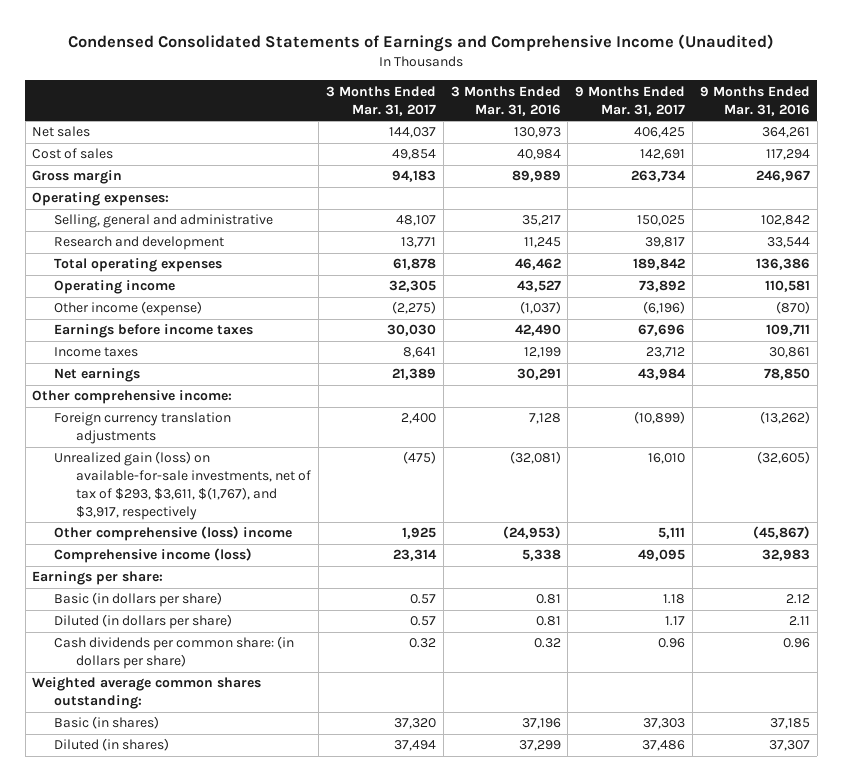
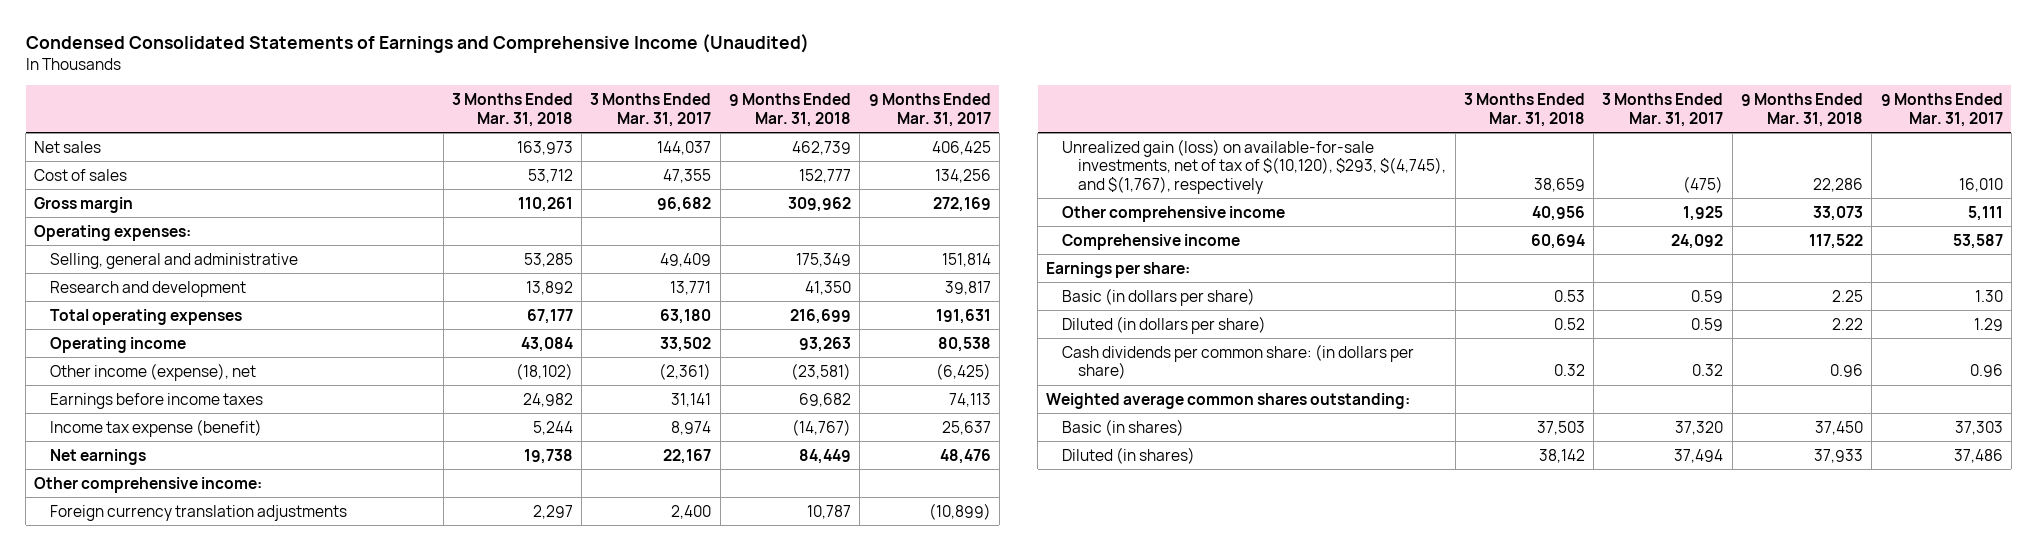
[450,85,561,116] 3 Months Ended Mar. 31, 2016 -> none
[699,85,810,116] 9 Months Ended Mar. 31, 2016 -> none
none -> [451,92,573,127] 3 Months Ended Mar. 31, 2018
none -> [728,92,851,127] 9 Months Ended Mar. 31, 2018
[391,149,436,161] 49,854 -> [663,168,712,183] 47,355
[640,149,686,161] 142,691 -> [934,168,991,183] 134,256
[391,170,436,183] 94,183 -> [657,196,712,212] 96,682
[631,170,687,183] 263,734 -> [932,196,991,212] 272,169
[395,215,436,227] 48,107 -> [660,252,712,267] 49,409
[637,215,686,227] 150,025 -> [941,252,991,267] 151,814
[392,258,436,271] 61,878 -> [660,308,712,324] 63,180
[633,258,686,271] 189,842 -> [935,308,991,324] 191,631
[388,280,436,293] 32,305 -> [660,336,712,352] 33,502
[639,280,686,293] 73,892 -> [937,336,991,352] 80,538
[54,301,203,317] Other income (expense) -> [50,362,257,381] Other income (expense), net
[391,301,436,315] (2,275) -> [659,362,712,380] (2,361)
[643,301,686,315] (6,196) -> [935,362,991,380] (6,425)
[386,324,436,337] 30,030 -> [671,392,712,407] 31,141
[638,324,686,337] 67,696 -> [948,392,991,407] 74,113
[54,347,139,358] Income taxes -> [50,418,263,437] Income tax expense (benefit)
[402,347,436,359] 8,641 -> [671,420,712,435] 8,974
[646,347,686,359] 23,712 -> [941,420,991,435] 25,637
[391,368,436,381] 21,389 -> [663,448,712,464] 22,167
[638,368,687,381] 43,984 -> [939,448,991,464] 48,476
[54,451,312,520] Unrealized gain (loss) on available-for-sale investments, net of tax of $293, $3,611, $(1,767), and $3,917, respectively -> [1062,138,1447,194] Unrealized gain (loss) on available-for-sale investments, net of tax of $(10,120), $293, $(4,745), and $(1,767), respectively
[54,526,293,542] Other comprehensive (loss) income -> [1062,205,1286,222] Other comprehensive income
[54,548,253,564] Comprehensive income (loss) -> [1062,233,1241,250] Comprehensive income
[392,549,437,562] 23,314 -> [1671,233,1724,249] 24,092
[638,549,686,562] 49,095 -> [1952,233,2003,249] 53,587
[409,594,436,605] 0.57 -> [1691,289,1724,303] 0.59
[663,594,686,605] 1.18 -> [1974,289,2003,302] 1.30
[409,616,436,627] 0.57 -> [1691,317,1724,331] 0.59
[665,616,686,627] 1.17 -> [1973,317,2003,331] 1.29

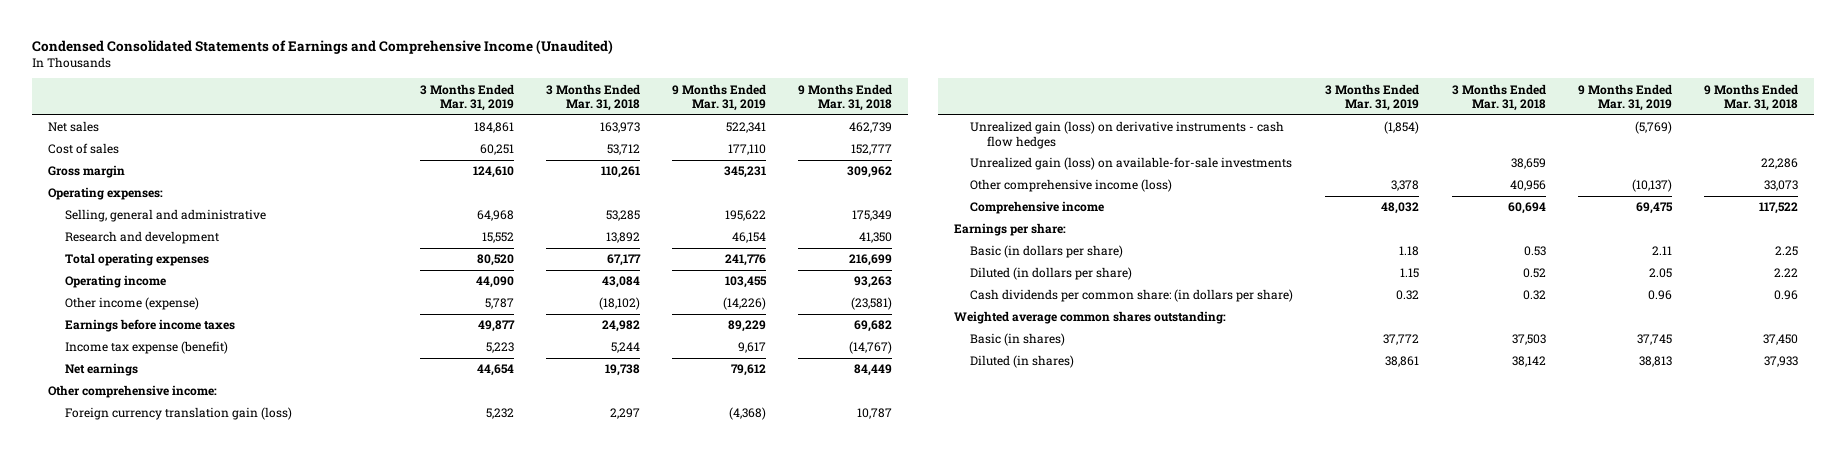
[590,92,712,127] 3 Months Ended Mar. 31, 2017 -> none
[868,92,991,127] 9 Months Ended Mar. 31, 2017 -> none
none -> [419,83,514,112] 3 Months Ended Mar. 31, 2019
none -> [672,83,767,112] 9 Months Ended Mar. 31, 2019
[50,362,257,381] Other income (expense), net -> [64,297,199,311] Other income (expense)
[50,504,348,521] Foreign currency translation adjustments -> [64,407,292,421] Foreign currency translation gain (loss)
none -> [970,121,1285,149] Unrealized gain (loss) on derivative instruments - cash flow hedges
[1062,138,1447,194] Unrealized gain (loss) on available-for-sale investments, net of tax of $(10,120), $293, $(4,745), and $(1,767), respectively -> [970,157,1293,171] Unrealized gain (loss) on available-for-sale investments
[1062,205,1286,222] Other comprehensive income -> [970,179,1173,193] Other comprehensive income (loss)

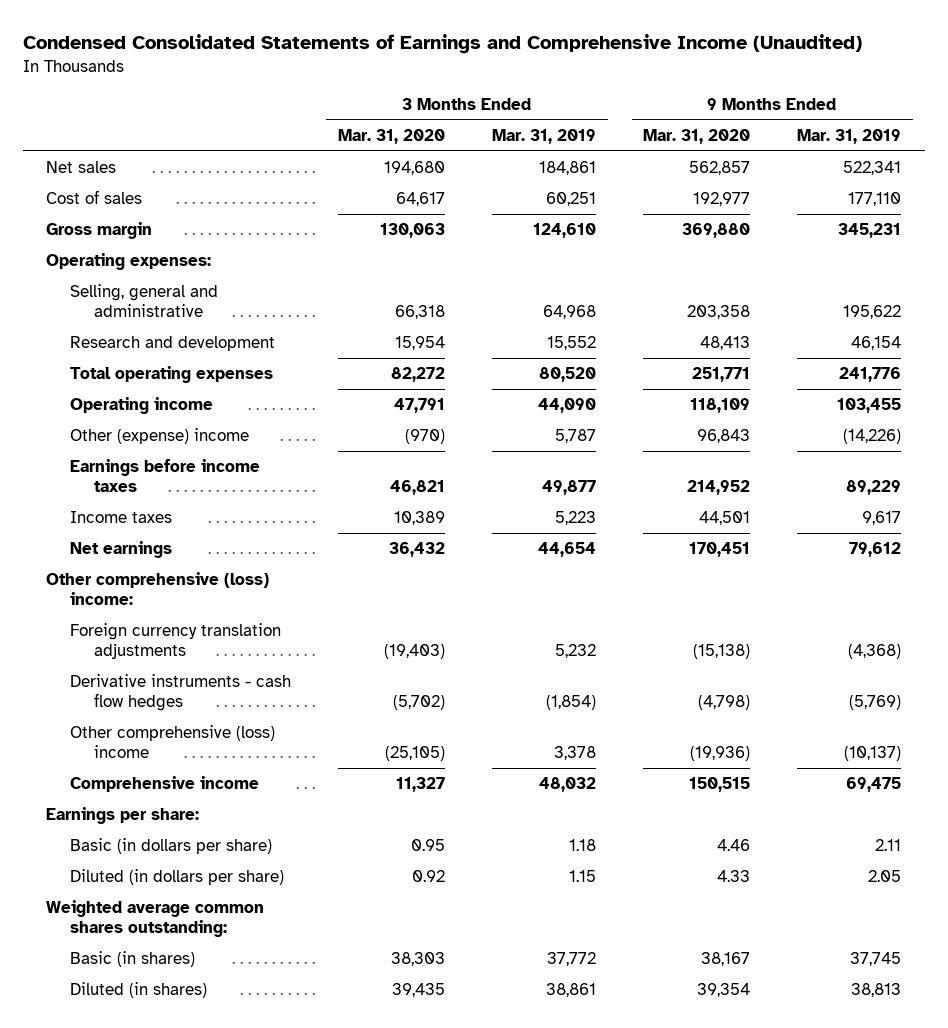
[545,83,640,112] 3 Months Ended Mar. 31, 2018 -> none
[798,83,893,112] 9 Months Ended Mar. 31, 2018 -> none
none -> [338,129,446,145] Mar. 31, 2020
none -> [643,129,751,145] Mar. 31, 2020
[64,297,199,311] Other income (expense) -> [70,428,250,445] Other (expense) income
[64,341,228,355] Income tax expense (benefit) -> [70,511,173,524] Income taxes
[970,157,1293,171] Unrealized gain (loss) on available-for-sale investments -> none
[48,385,218,399] Other comprehensive income: -> [46,572,270,605] Other comprehensive (loss) income:
[64,407,292,421] Foreign currency translation gain (loss) -> [70,623,282,659] Foreign currency translation adjustments
[970,121,1285,149] Unrealized gain (loss) on derivative instruments - cash flow hedges -> [70,674,292,711] Derivative instruments - cash flow hedges
[970,179,1173,193] Other comprehensive income (loss) -> [70,725,276,758] Other comprehensive (loss) income
[970,289,1294,303] Cash dividends per common share: (in dollars per share) -> none

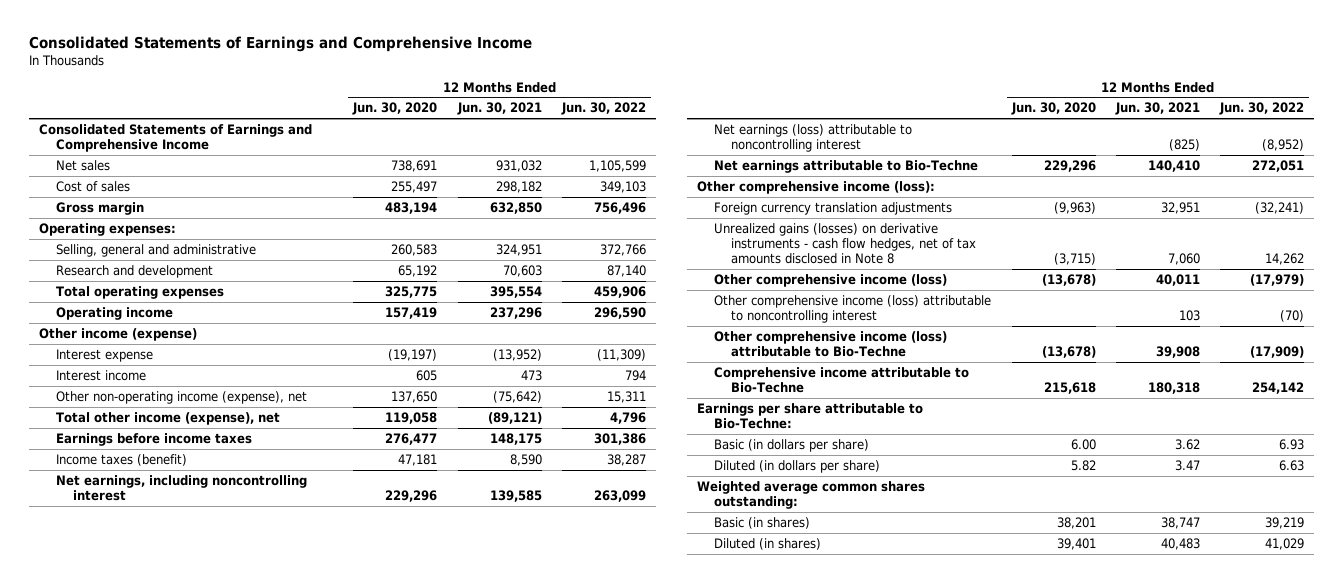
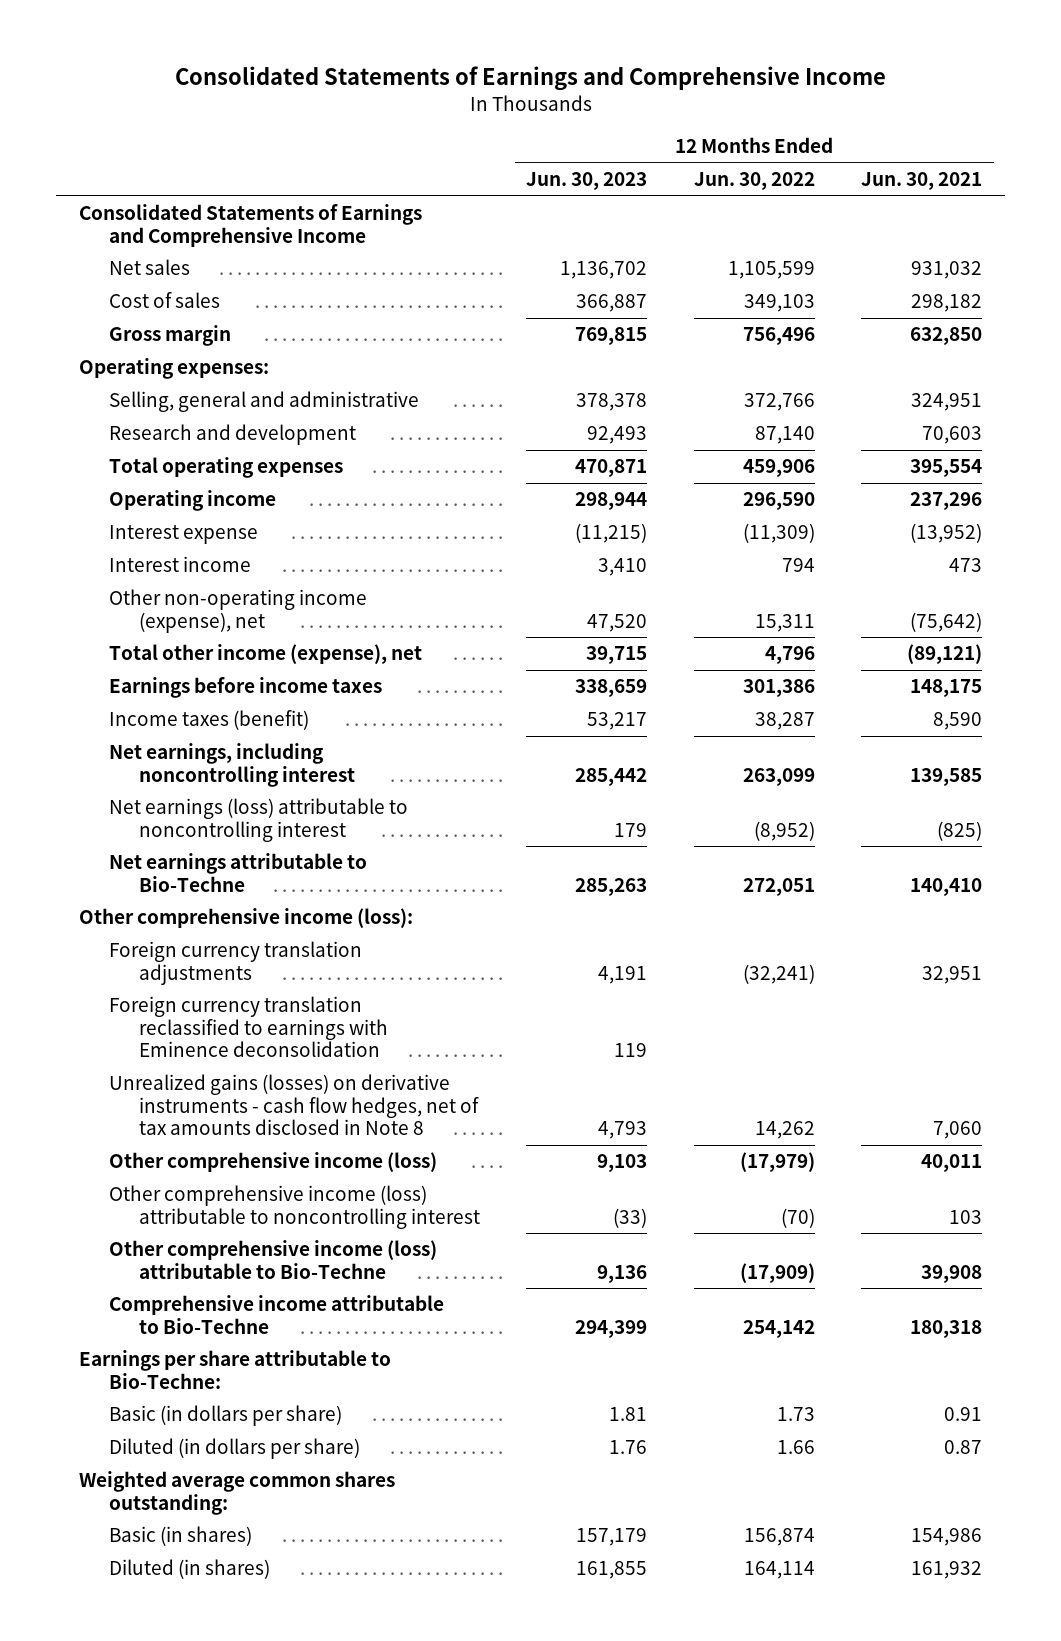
[352,102,438,116] Jun. 30, 2020 -> none
none -> [526,172,648,191] Jun. 30, 2023
[38,327,197,341] Other income (expense) -> none
none -> [108,996,388,1058] Foreign currency translation reclassified to earnings with Eminence deconsolidation
[1174,438,1200,450] 3.62 -> [944,1407,983,1422] 0.91
[1279,438,1305,450] 6.93 -> [776,1407,815,1422] 1.73
[1174,459,1200,471] 3.47 -> [944,1440,983,1455] 0.87
[1279,459,1305,471] 6.63 -> [776,1440,815,1455] 1.66
[1160,516,1200,529] 38,747 -> [911,1528,983,1547] 154,986
[1265,516,1305,529] 39,219 -> [743,1528,815,1547] 156,874
[1160,537,1200,550] 40,483 -> [911,1561,983,1580] 161,932
[1265,537,1305,550] 41,029 -> [743,1561,815,1580] 164,114

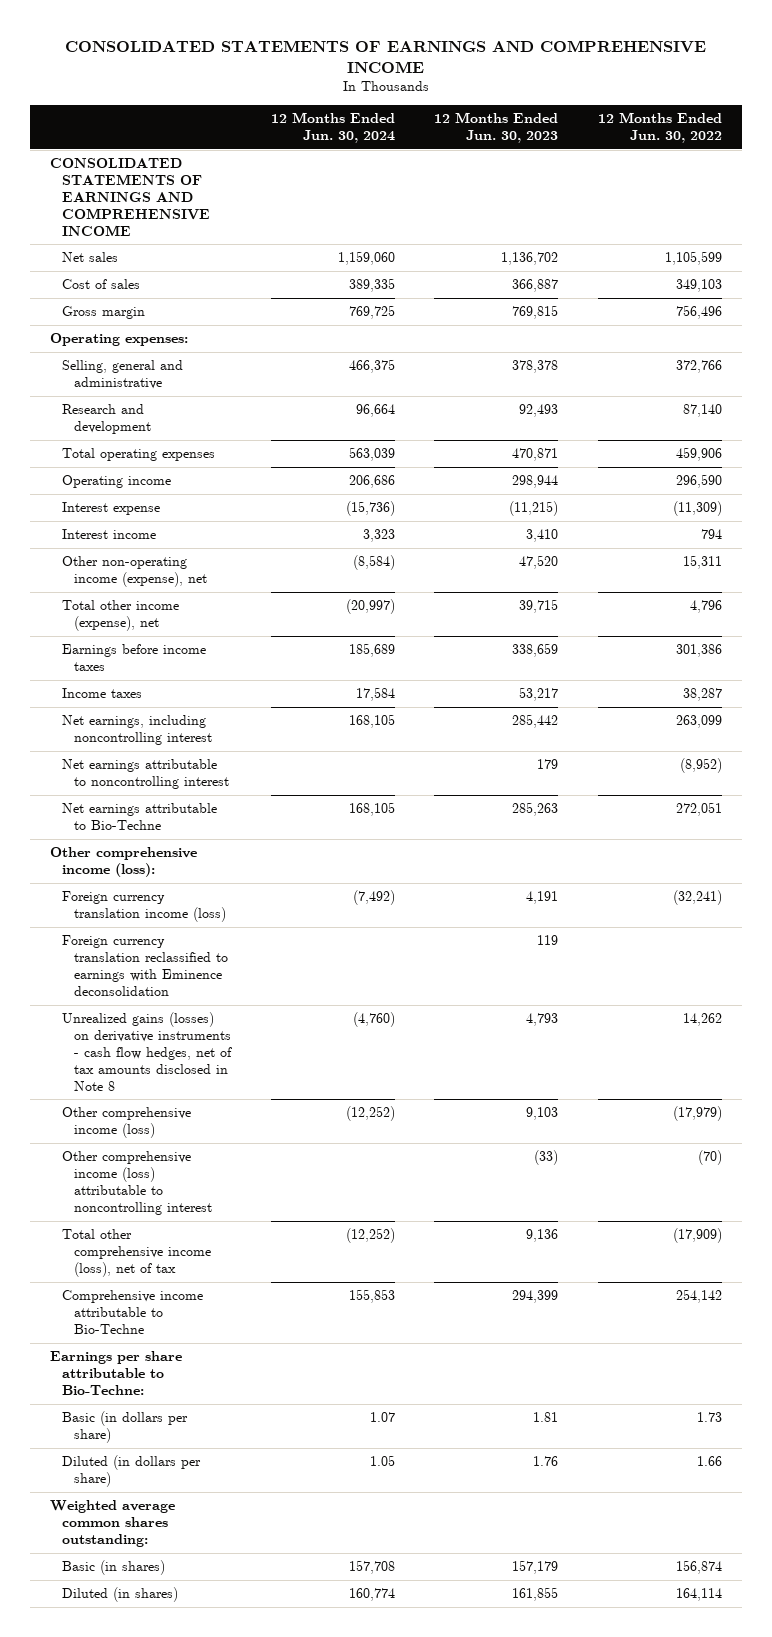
[174,66,886,92] Consolidated Statements of Earnings and Comprehensive Income -> [65,39,707,73] CONSOLIDATED STATEMENTS OF EARNINGS AND COMPREHENSIVE INCOME
[861,172,983,191] Jun. 30, 2021 -> none
none -> [270,112,395,144] 12 Months Ended Jun. 30, 2024
[78,204,422,247] Consolidated Statements of Earnings and Comprehensive Income -> [50,158,211,236] CONSOLIDATED STATEMENTS OF EARNINGS AND COMPREHENSIVE INCOME
[108,710,309,731] Income taxes (benefit) -> [62,688,143,699] Income taxes
[108,798,408,842] Net earnings (loss) attributable to noncontrolling interest -> [62,759,230,790] Net earnings attributable to noncontrolling interest
[108,941,362,985] Foreign currency translation adjustments -> [62,891,227,923] Foreign currency translation income (loss)
[108,1240,437,1279] Other comprehensive income (loss) attributable to Bio-Techne -> [62,1229,212,1277] Total other comprehensive income (loss), net of tax

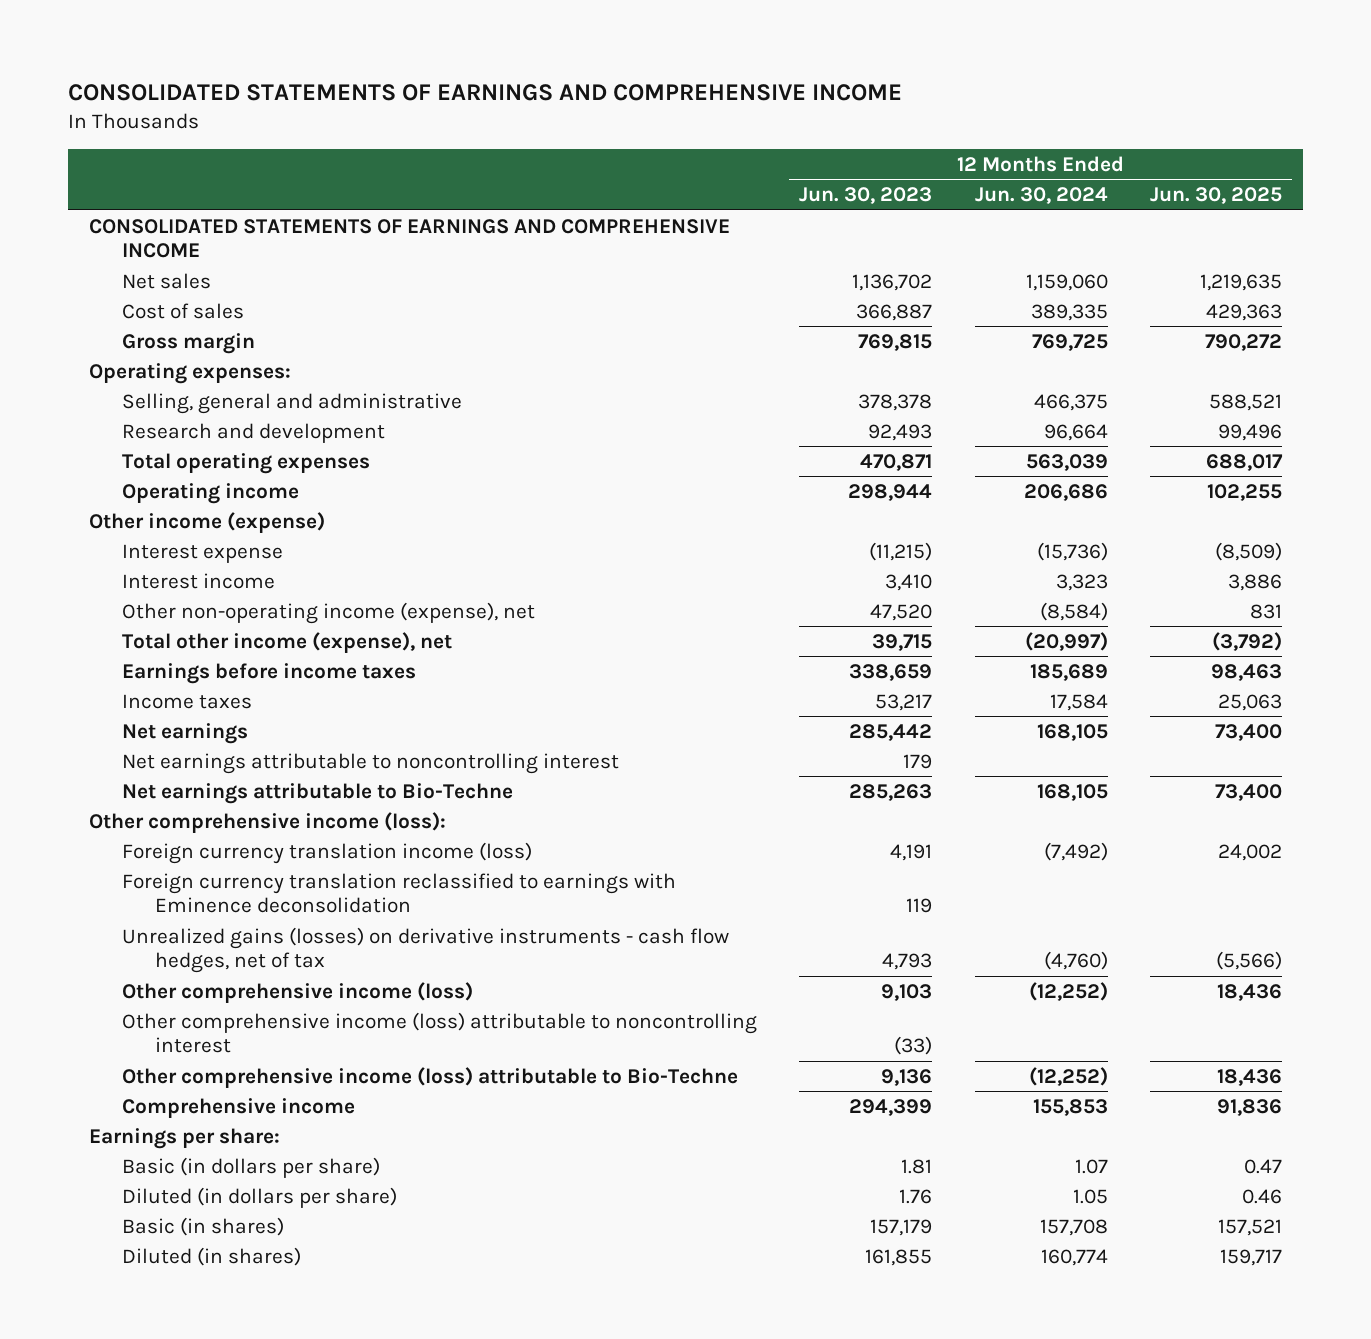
[598,112,723,144] 12 Months Ended Jun. 30, 2022 -> none
none -> [1149,186,1282,204] Jun. 30, 2025
none -> [88,511,325,533] Other income (expense)
[62,715,213,746] Net earnings, including noncontrolling interest -> [121,722,248,744] Net earnings
[62,1012,233,1091] Unrealized gains (losses) on derivative instruments - cash flow hedges, net of tax amounts disclosed in Note 8 -> [121,926,729,973] Unrealized gains (losses) on derivative instruments - cash flow hedges, net of tax
[62,1229,212,1277] Total other comprehensive income (loss), net of tax -> [121,1066,738,1088] Other comprehensive income (loss) attributable to Bio-Techne
[62,1290,204,1334] Comprehensive income attributable to Bio-Techne -> [121,1097,355,1118] Comprehensive income
[50,1351,183,1395] Earnings per share attributable to Bio-Techne: -> [88,1127,280,1149] Earnings per share:
[50,1500,176,1547] Weighted average common shares outstanding: -> none

